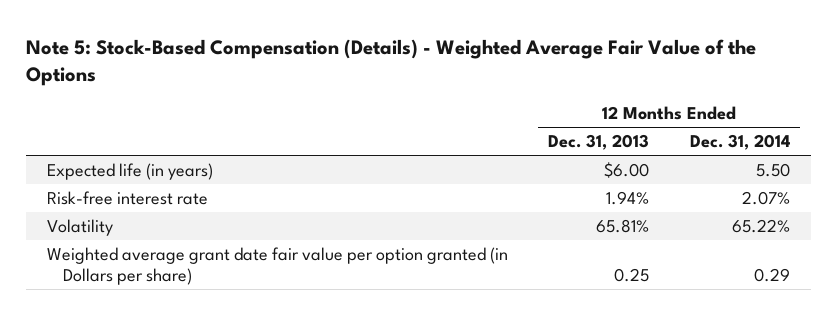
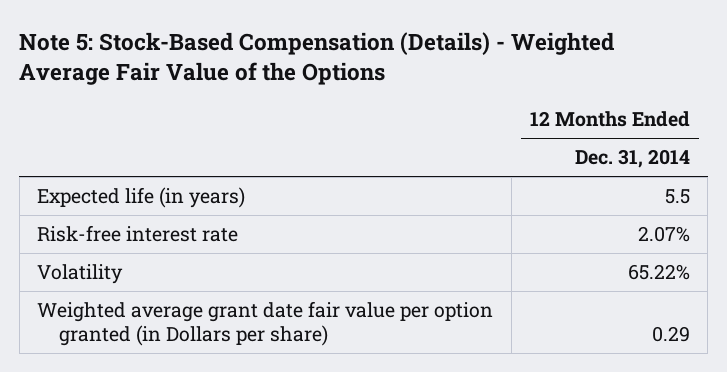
[548,134,650,151] Dec. 31, 2013 -> none
[756,162,791,177] 5.50 -> [664,189,690,205] 5.5

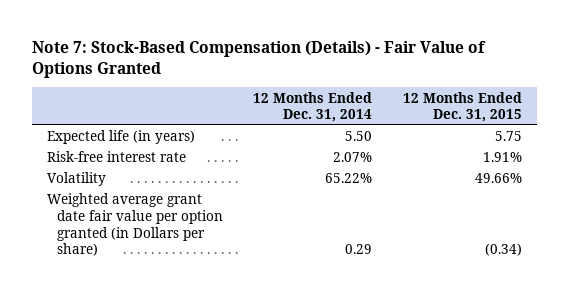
[19,31,615,86] Note 5: Stock-Based Compensation (Details) - Weighted Average Fair Value of the Options -> [31,40,486,78] Note 7: Stock-Based Compensation (Details) - Fair Value of Options Granted
none -> [402,91,522,123] 12 Months Ended Dec. 31, 2015
[664,189,690,205] 5.5 -> [345,131,373,142] 5.50

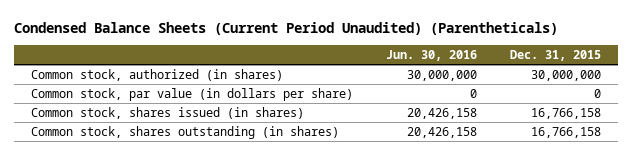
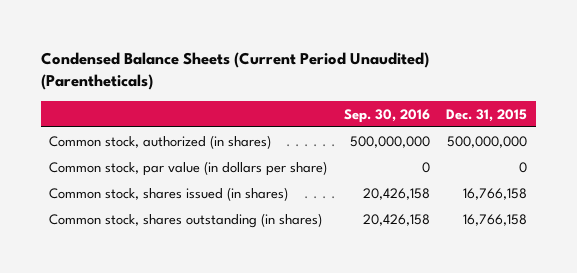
[386,50,478,62] Jun. 30, 2016 -> none
none -> [343,108,430,123] Sep. 30, 2016
[531,70,602,82] 30,000,000 -> [447,135,528,148] 500,000,000

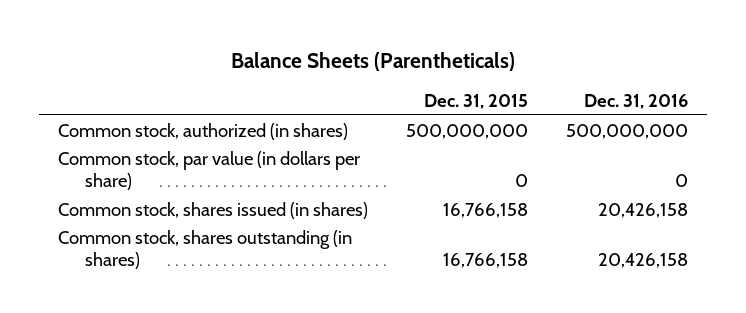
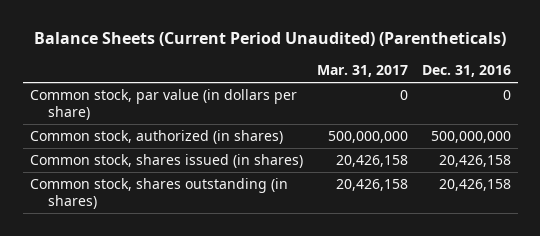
[231,51,516,71] Balance Sheets (Parentheticals) -> [34,32,507,47] Balance Sheets (Current Period Unaudited) (Parentheticals)
[424,93,529,109] Dec. 31, 2015 -> none
none -> [316,65,408,78] Mar. 31, 2017
[58,122,349,140] Common stock, authorized (in shares) -> [29,130,283,145] Common stock, authorized (in shares)

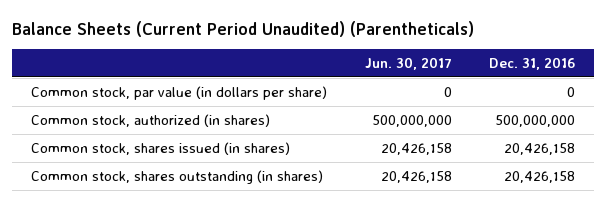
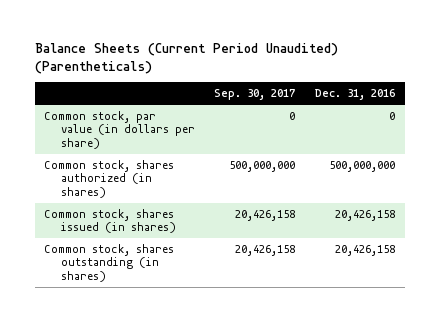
[364,57,452,71] Jun. 30, 2017 -> none
none -> [214,89,296,101] Sep. 30, 2017
[30,113,270,127] Common stock, authorized (in shares) -> [44,159,175,198] Common stock, shares authorized (in shares)

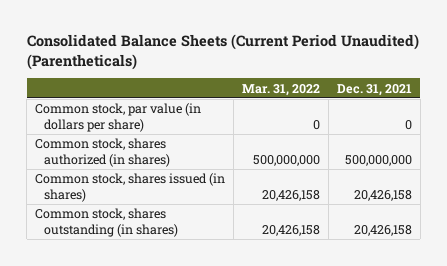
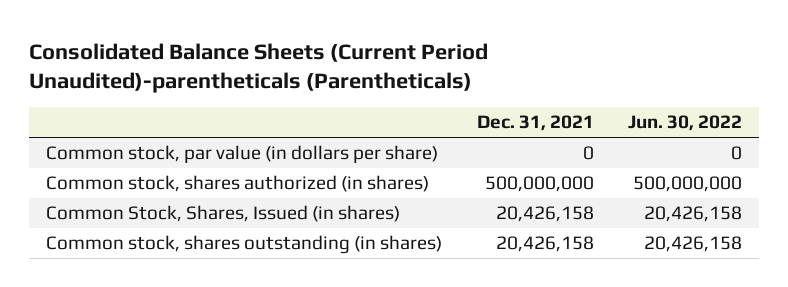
[26,34,419,70] Consolidated Balance Sheets (Current Period Unaudited) (Parentheticals) -> [29,42,489,94] Consolidated Balance Sheets (Current Period Unaudited)-parentheticals (Parentheticals)
[241,83,320,96] Mar. 31, 2022 -> none
none -> [627,115,742,132] Jun. 30, 2022
[35,173,226,202] Common stock, shares issued (in shares) -> [46,205,401,223] Common Stock, Shares, Issued (in shares)

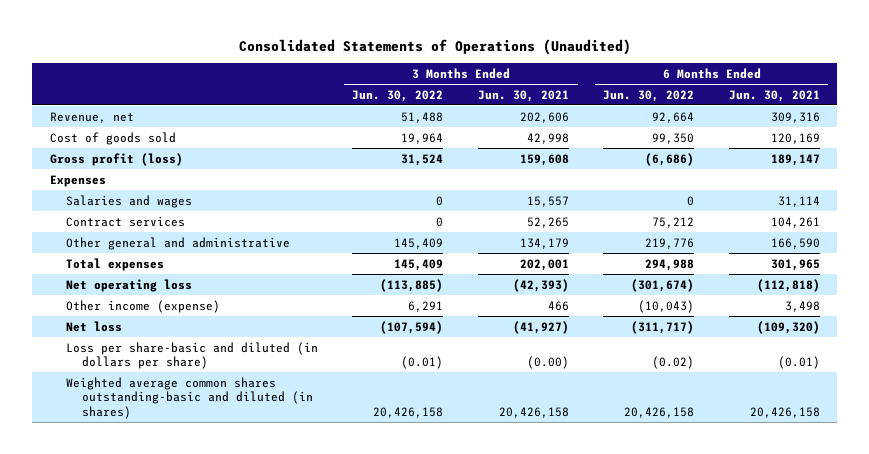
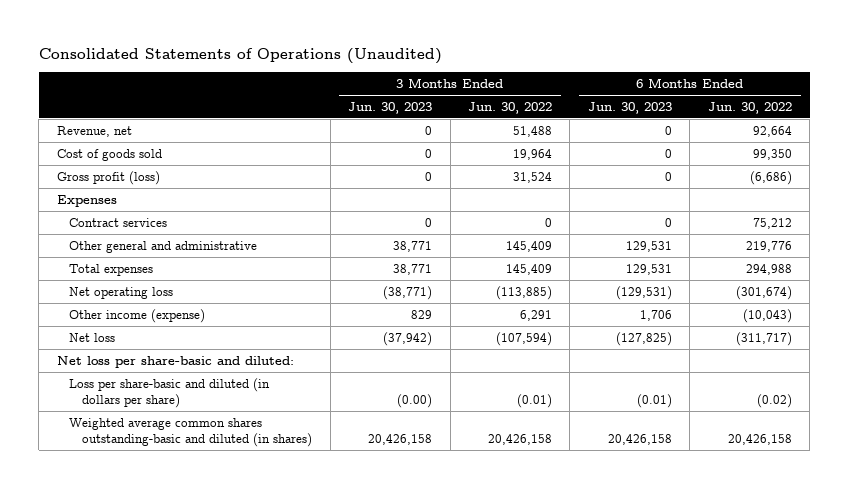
[477,89,569,102] Jun. 30, 2021 -> none
[728,89,820,102] Jun. 30, 2021 -> none
none -> [348,101,433,114] Jun. 30, 2023
none -> [587,101,672,114] Jun. 30, 2023
[66,194,193,208] Salaries and wages -> none
none -> [56,355,294,368] Net loss per share-basic and diluted:

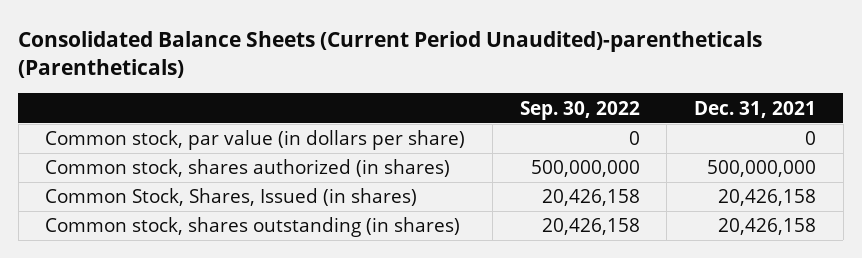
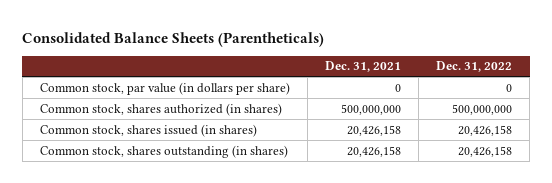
[18,30,763,79] Consolidated Balance Sheets (Current Period Unaudited)-parentheticals (Parentheticals) -> [22,31,325,47] Consolidated Balance Sheets (Parentheticals)
[519,100,640,120] Sep. 30, 2022 -> none
none -> [436,61,513,73] Dec. 31, 2022
[45,188,418,207] Common Stock, Shares, Issued (in shares) -> [39,123,257,137] Common stock, shares issued (in shares)

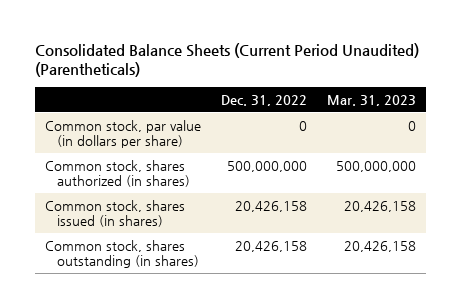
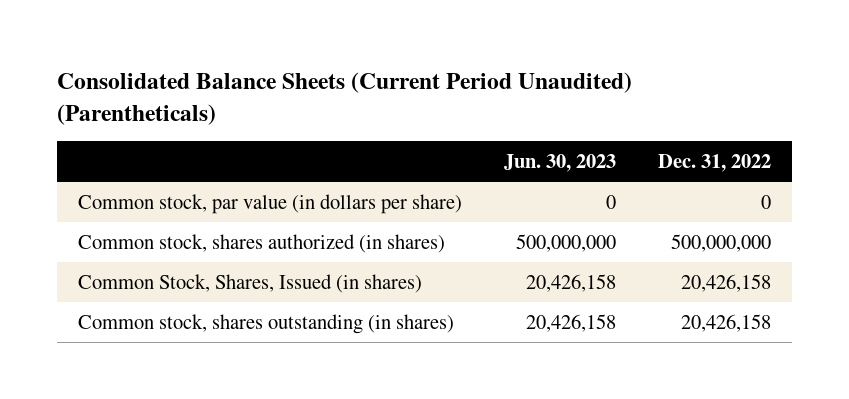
[327,94,417,106] Mar. 31, 2023 -> none
none -> [504,153,617,172] Jun. 30, 2023
[45,199,186,227] Common stock, shares issued (in shares) -> [78,273,423,293] Common Stock, Shares, Issued (in shares)

